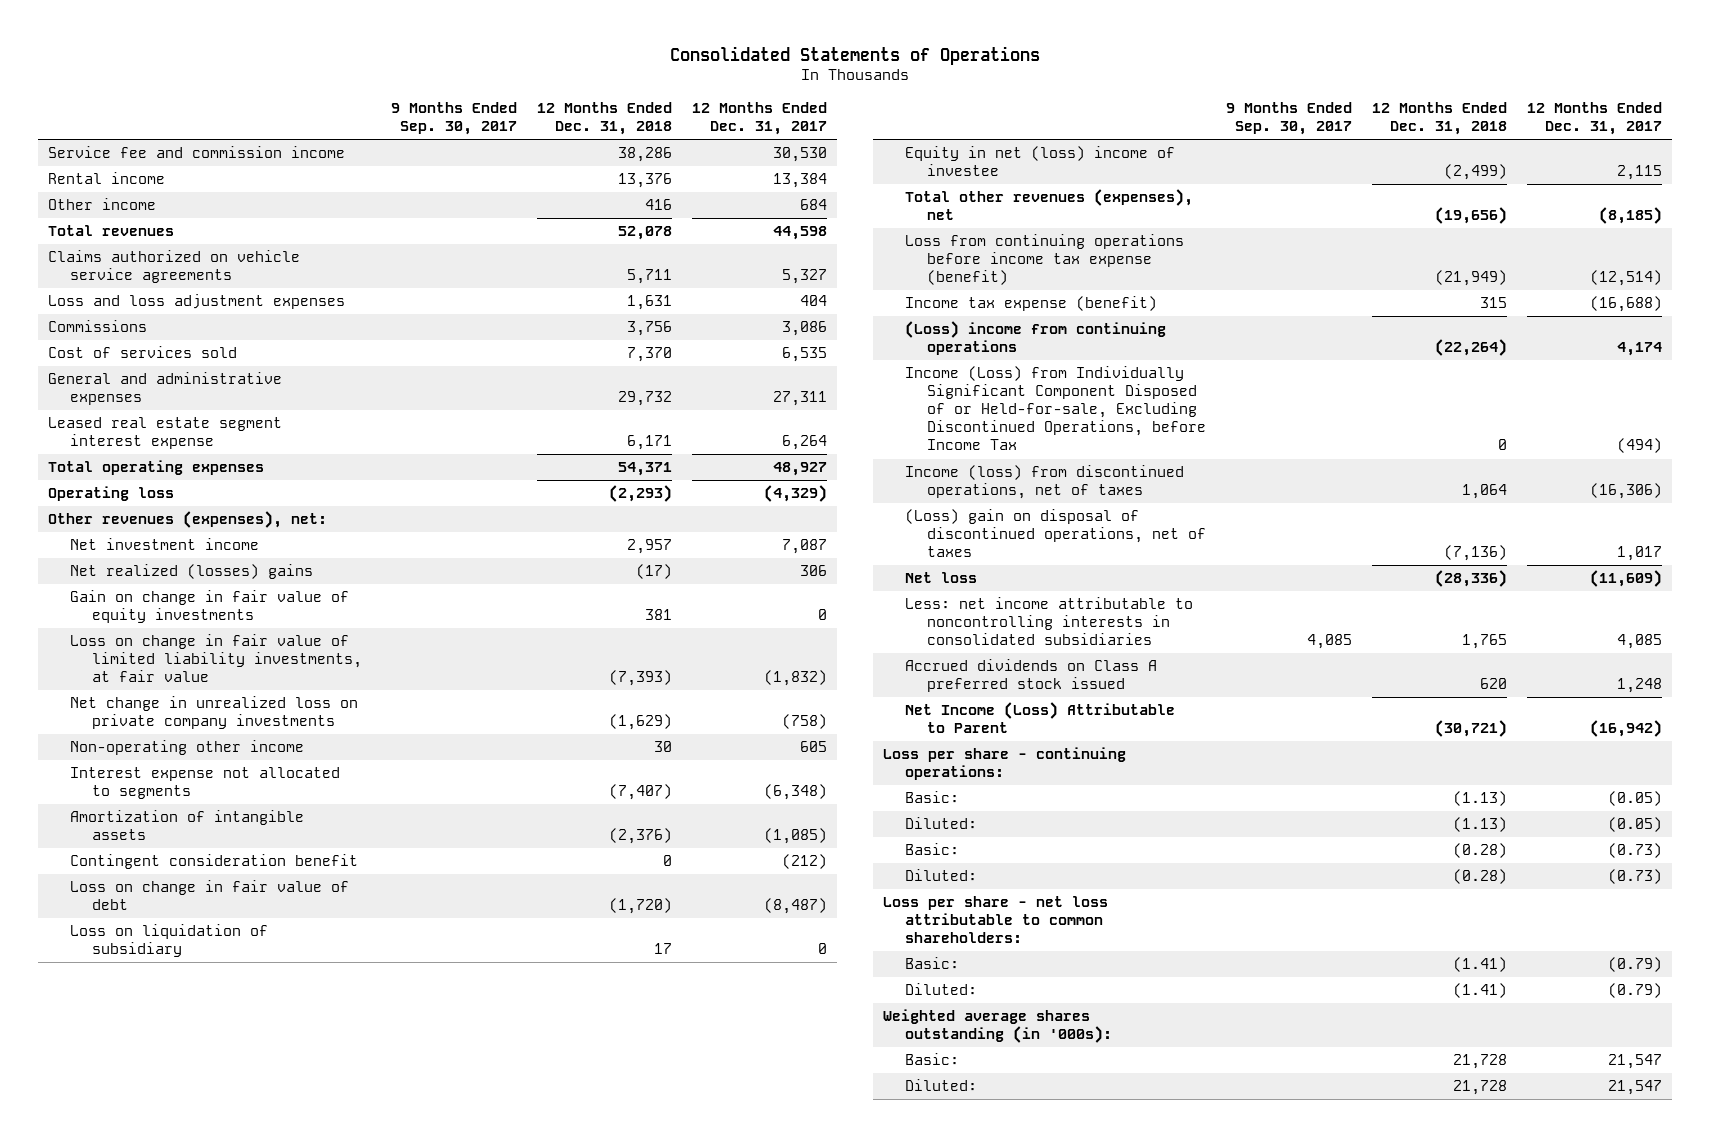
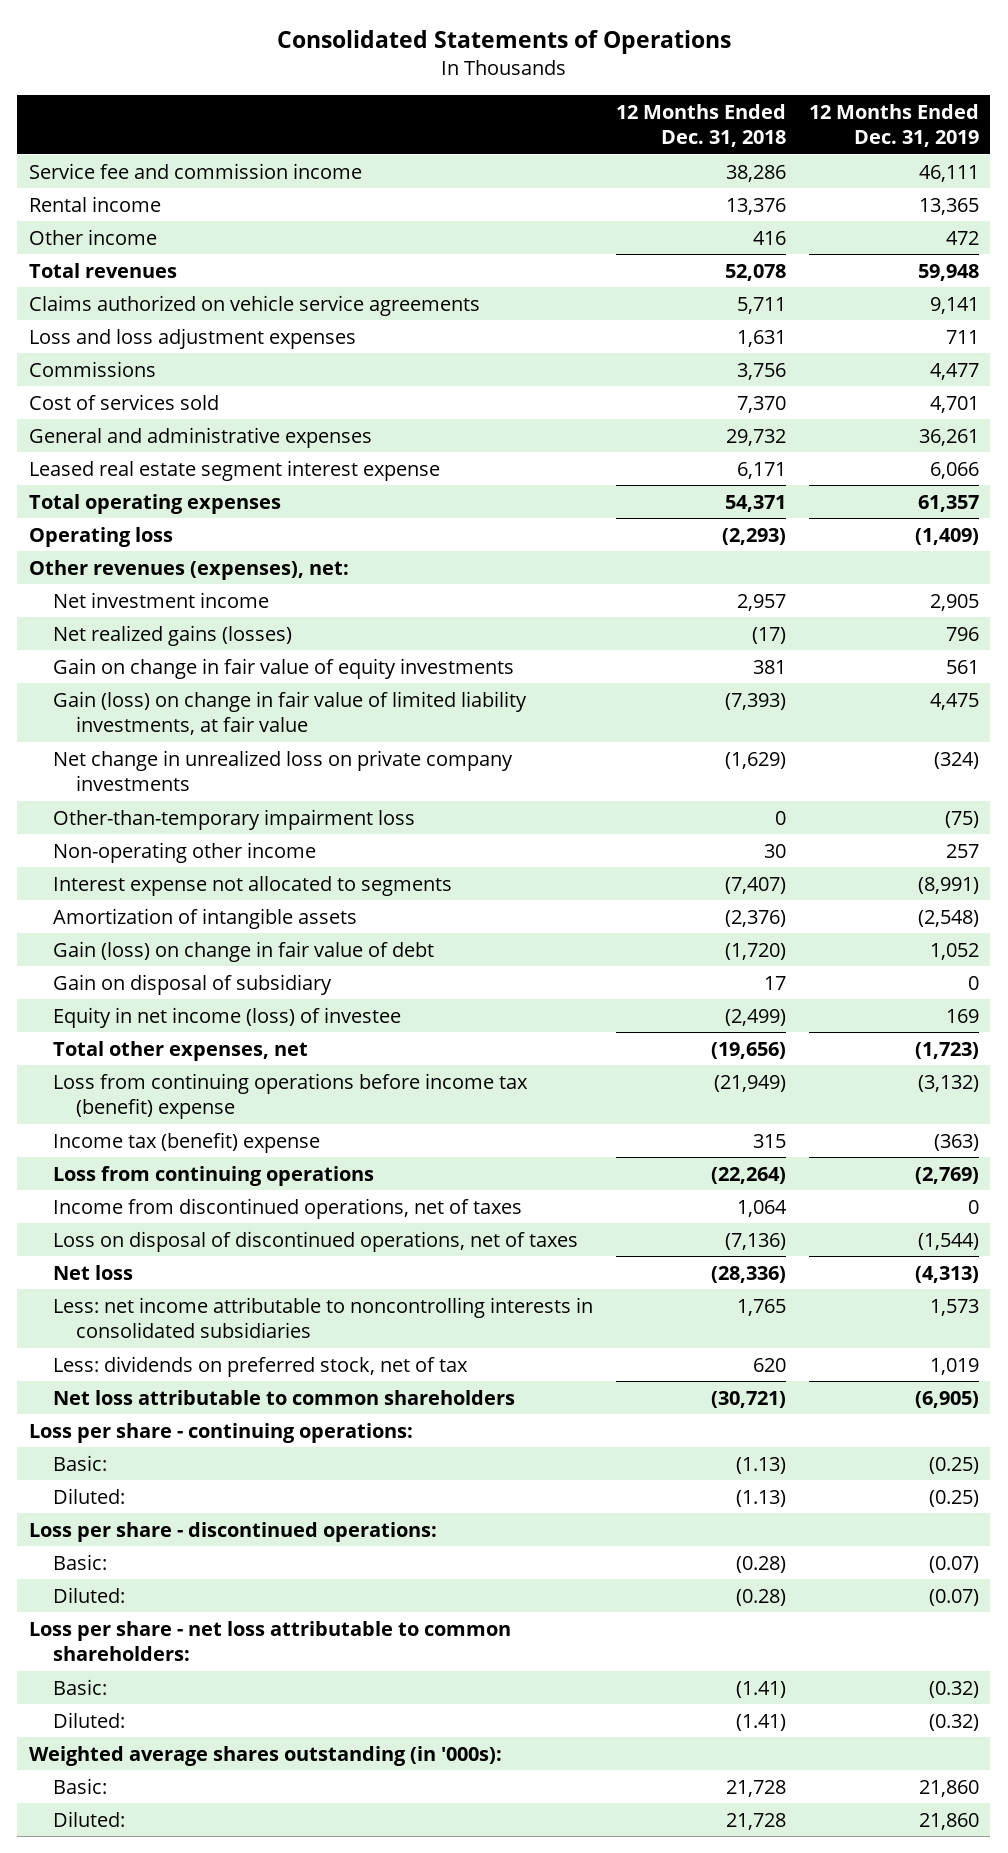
[391,101,518,135] 9 Months Ended Sep. 30, 2017 -> none
[692,101,828,135] 12 Months Ended Dec. 31, 2017 -> none
none -> [808,103,979,148] 12 Months Ended Dec. 31, 2019
[70,564,314,580] Net realized (losses) gains -> [52,624,292,646] Net realized gains (losses)
[70,634,363,683] Loss on change in fair value of limited liability investments, at fair value -> [52,690,527,736] Gain (loss) on change in fair value of limited liability investments, at fair value
none -> [52,808,415,830] Other-than-temporary impairment loss
[70,854,359,870] Contingent consideration benefit -> none
[904,366,1206,451] Income (Loss) from Individually Significant Component Disposed of or Held-for-sale, Excluding Discontinued Operations, before Income Tax -> none
[70,880,350,911] Loss on change in fair value of debt -> [52,940,434,962] Gain (loss) on change in fair value of debt
[70,924,269,958] Loss on liquidation of subsidiary -> [52,973,332,995] Gain on disposal of subsidiary
[904,146,1175,177] Equity in net (loss) income of investee -> [52,1006,401,1028] Equity in net income (loss) of investee
[904,189,1193,221] Total other revenues (expenses), net -> [52,1040,308,1061] Total other expenses, net
[904,234,1184,286] Loss from continuing operations before income tax expense (benefit) -> [52,1072,528,1120] Loss from continuing operations before income tax (benefit) expense
[904,296,1157,312] Income tax expense (benefit) -> [52,1131,320,1153] Income tax (benefit) expense
[904,321,1166,356] (Loss) income from continuing operations -> [52,1165,374,1186] Loss from continuing operations
[904,465,1184,500] Income (loss) from discontinued operations, net of taxes -> [52,1197,522,1219] Income from discontinued operations, net of taxes
[904,509,1206,558] (Loss) gain on disposal of discontinued operations, net of taxes -> [52,1230,578,1252] Loss on disposal of discontinued operations, net of taxes
[904,659,1157,693] Accrued dividends on Class A preferred stock issued -> [52,1355,468,1377] Less: dividends on preferred stock, net of tax
[904,702,1175,734] Net Income (Loss) Attributable to Parent -> [52,1389,515,1405] Net loss attributable to common shareholders
none -> [28,1521,437,1542] Loss per share - discontinued operations:

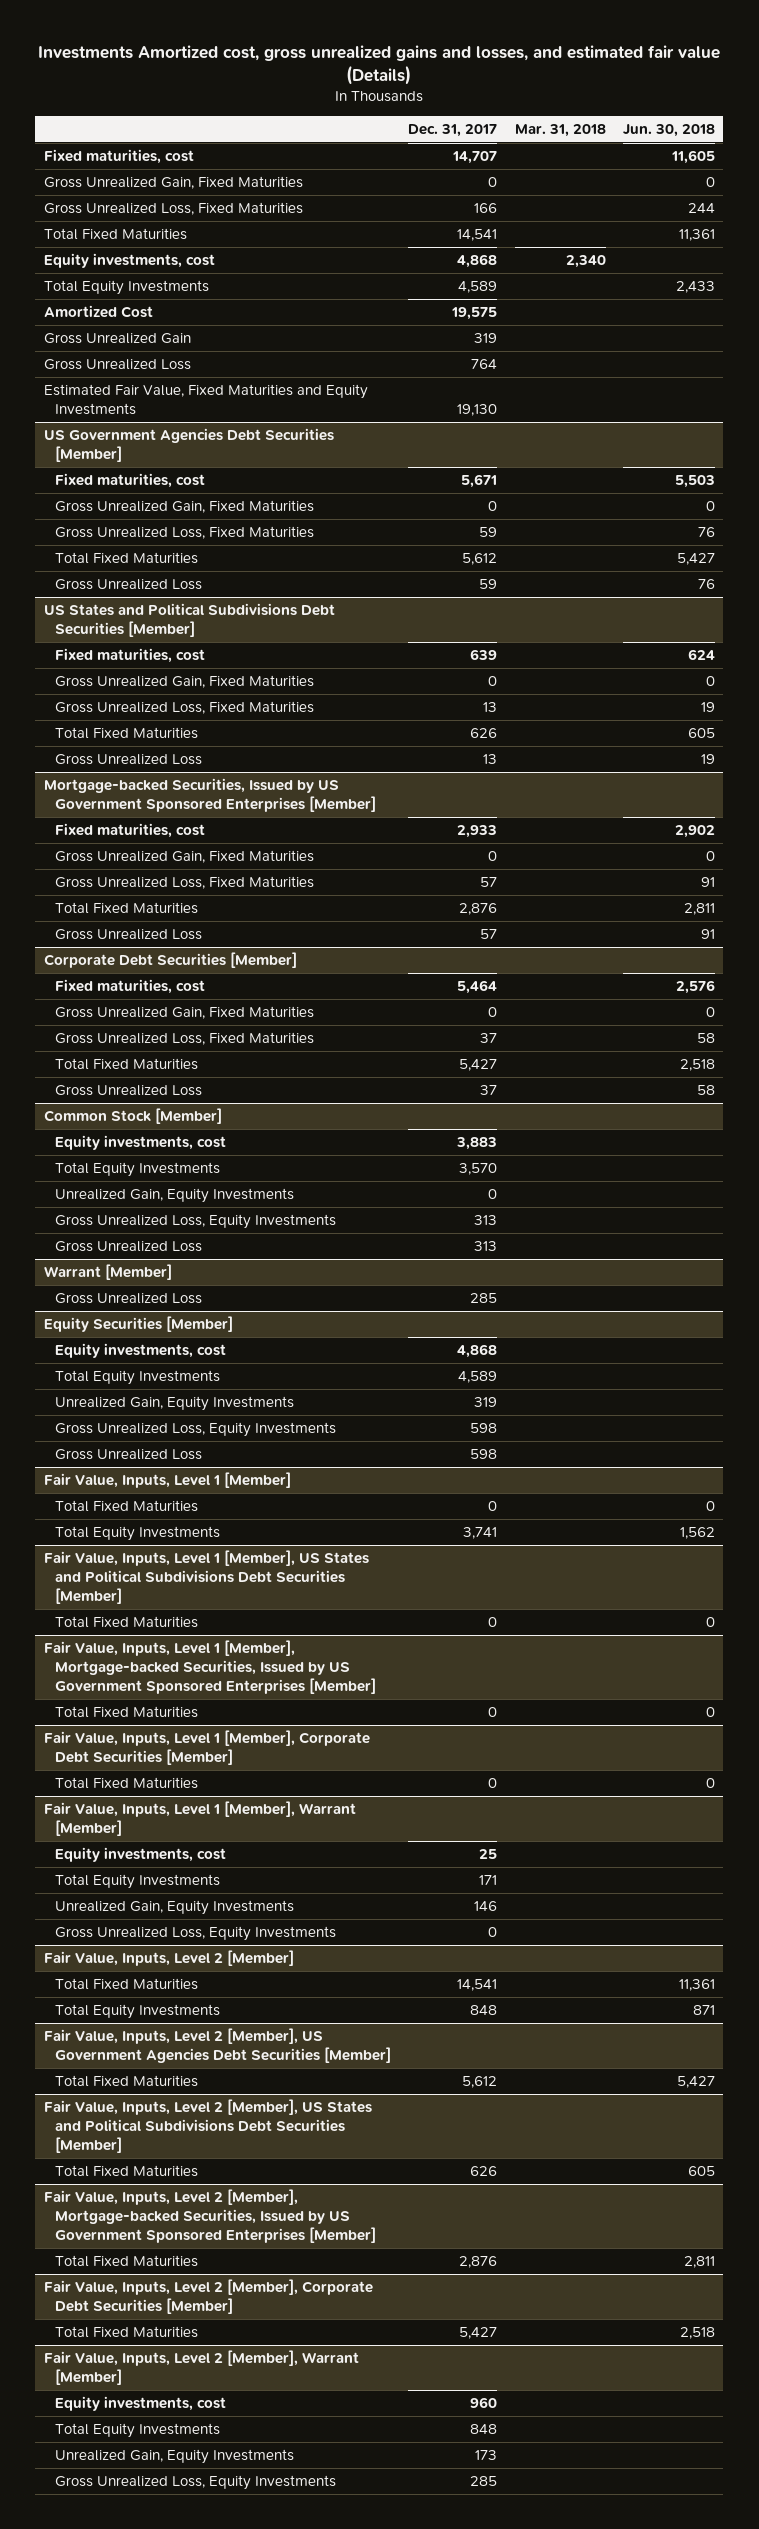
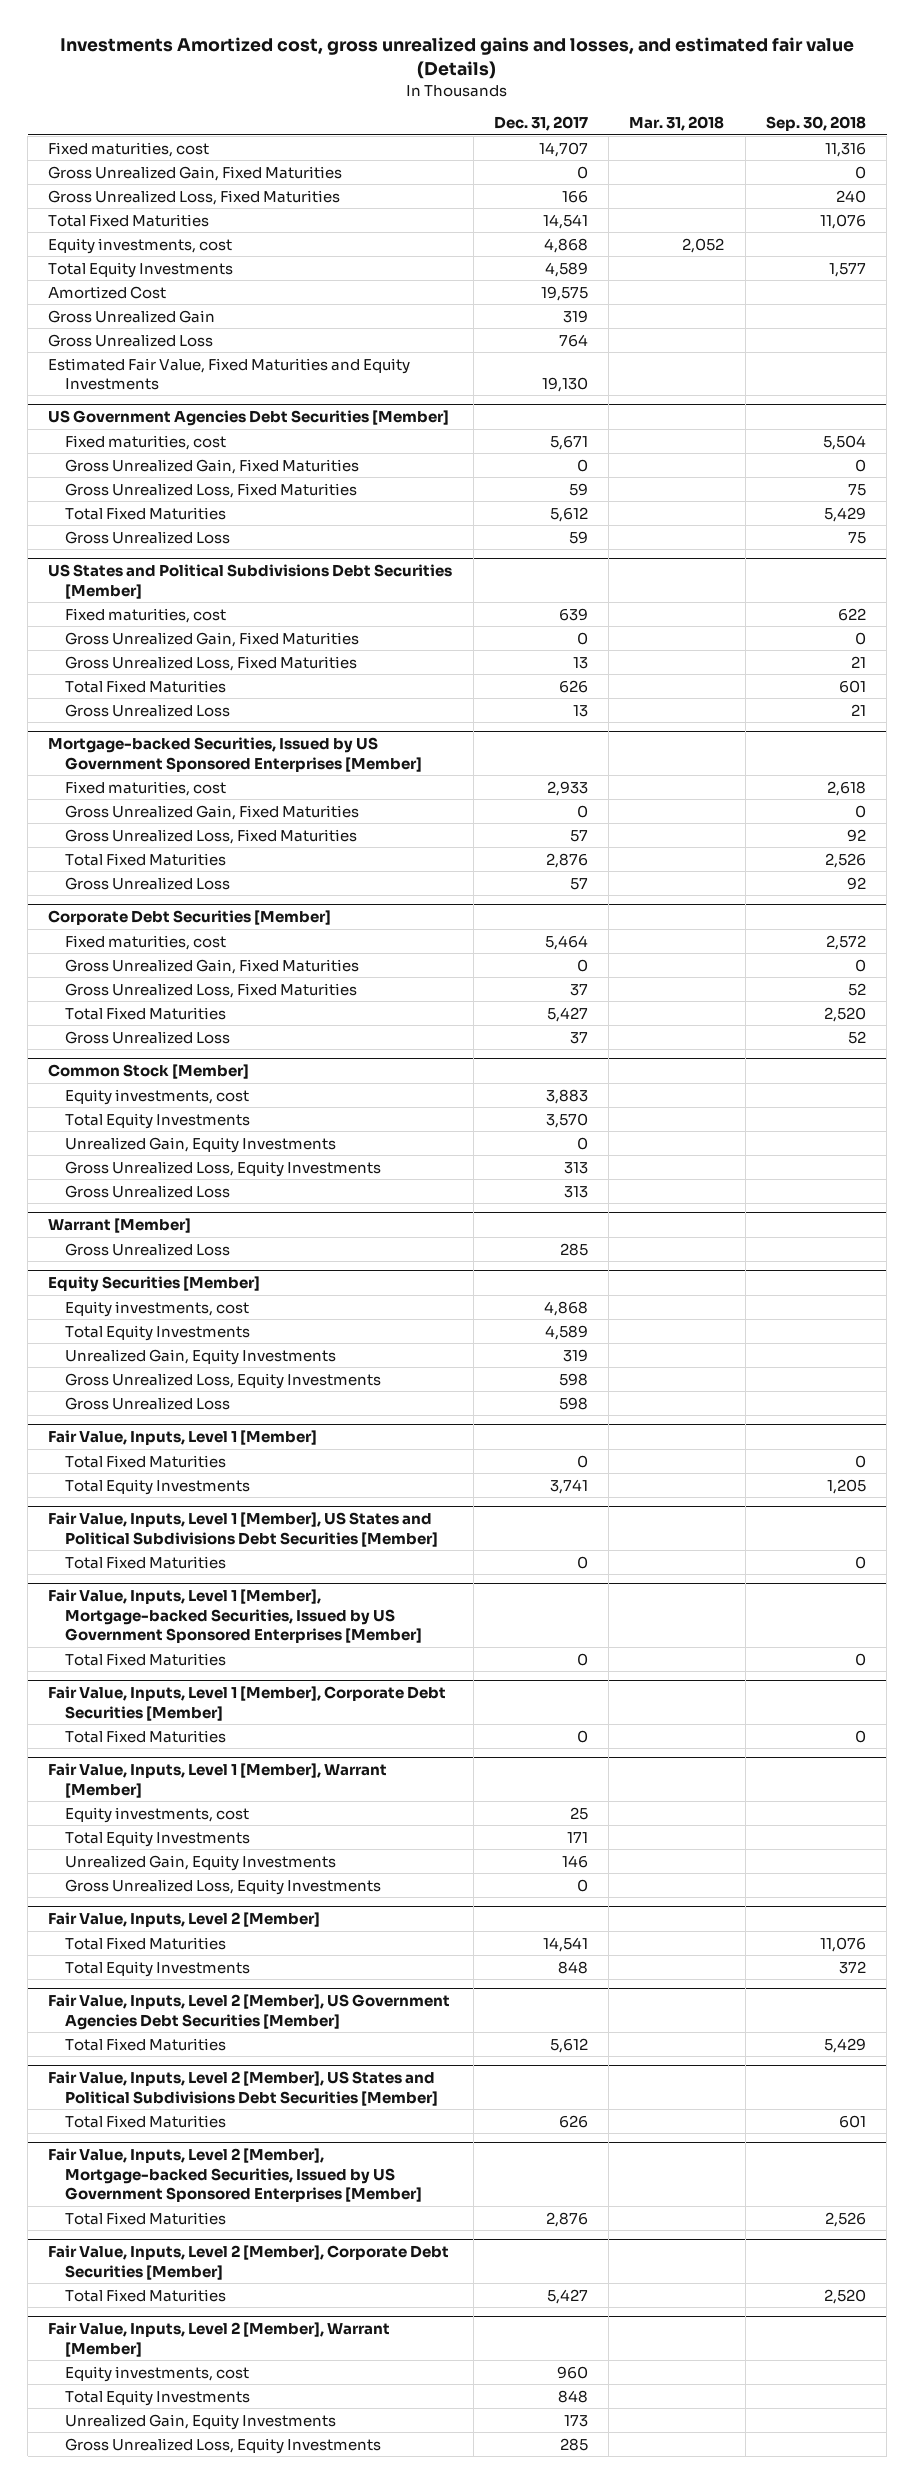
[622,123,715,137] Jun. 30, 2018 -> none
none -> [765,116,866,132] Sep. 30, 2018
[565,254,606,268] 2,340 -> [682,237,725,253] 2,052

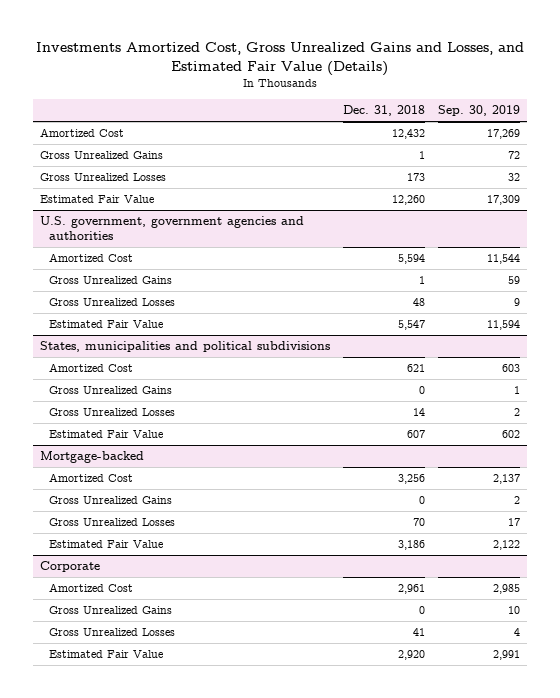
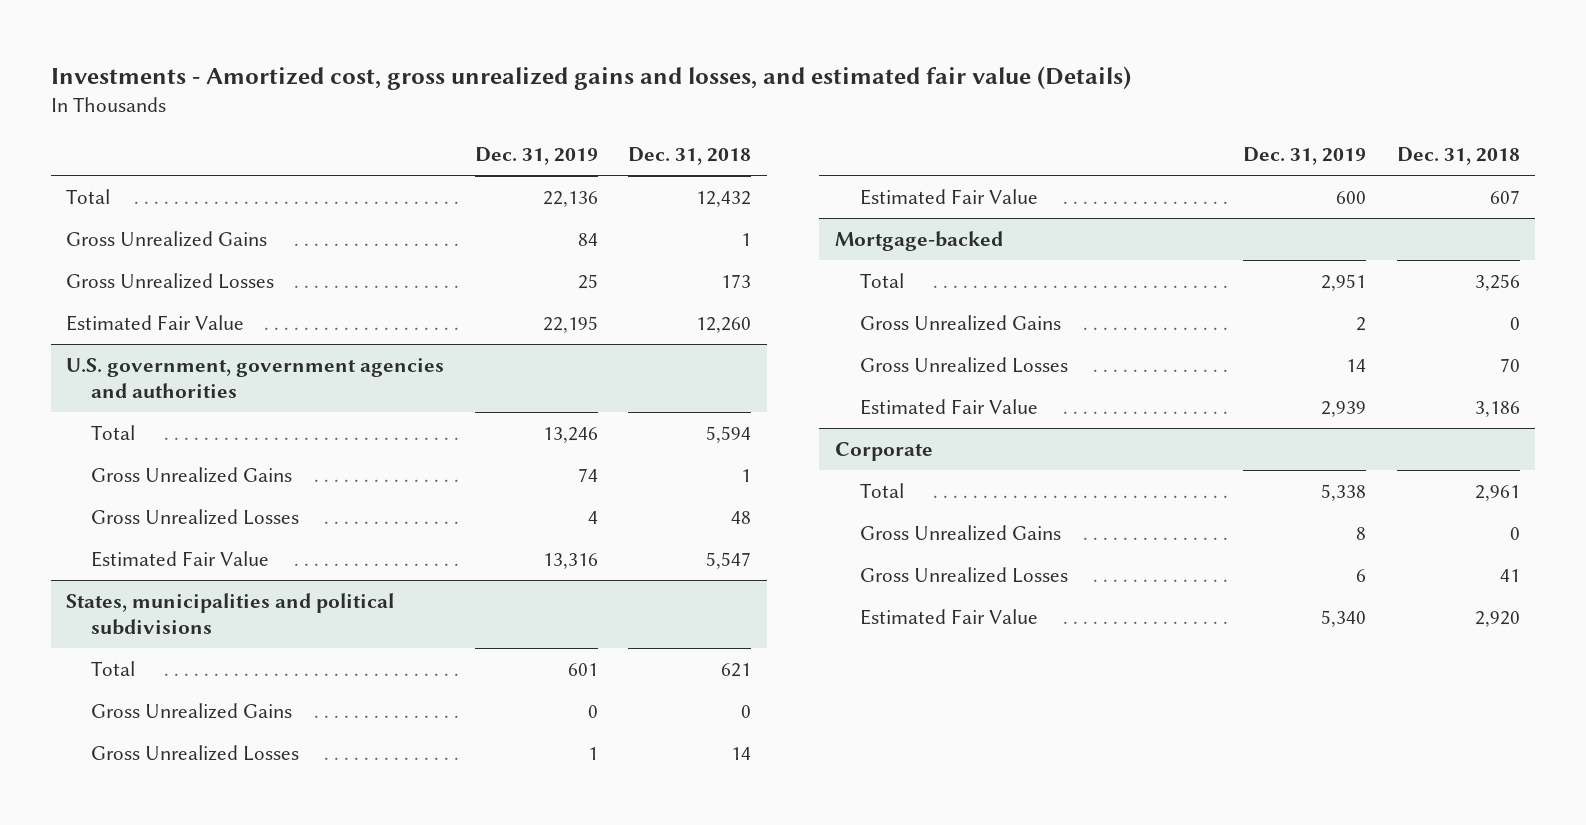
[36,42,525,76] Investments Amortized Cost, Gross Unrealized Gains and Losses, and Estimated Fair Value (Details) -> [50,65,1131,90] Investments - Amortized cost, gross unrealized gains and losses, and estimated fair value (Details)
[438,105,521,117] Sep. 30, 2019 -> none
none -> [474,147,598,166] Dec. 31, 2019
[39,128,124,138] Amortized Cost -> [66,188,111,204] Total
[48,253,133,263] Amortized Cost -> [91,424,136,440] Total
[48,363,133,373] Amortized Cost -> [91,660,136,676] Total
[48,473,133,483] Amortized Cost -> [859,272,904,288] Total
[48,583,133,593] Amortized Cost -> [859,482,904,498] Total

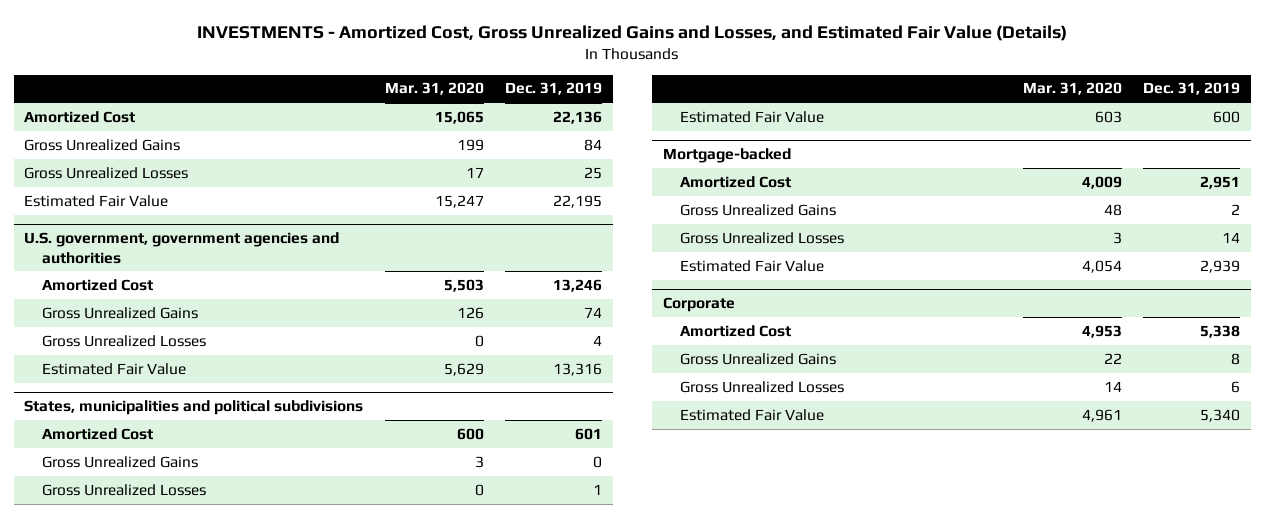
[50,65,1131,90] Investments - Amortized cost, gross unrealized gains and losses, and estimated fair value (Details) -> [197,24,1068,41] INVESTMENTS - Amortized Cost, Gross Unrealized Gains and Losses, and Estimated Fair Value (Details)
[628,147,752,166] Dec. 31, 2018 -> none
none -> [384,82,484,96] Mar. 31, 2020
[66,188,111,204] Total -> [24,110,136,123] Amortized Cost
[91,424,136,440] Total -> [41,278,153,291] Amortized Cost
[91,660,136,676] Total -> [41,427,153,440] Amortized Cost
[859,272,904,288] Total -> [679,175,791,188] Amortized Cost
[859,482,904,498] Total -> [679,324,791,337] Amortized Cost

